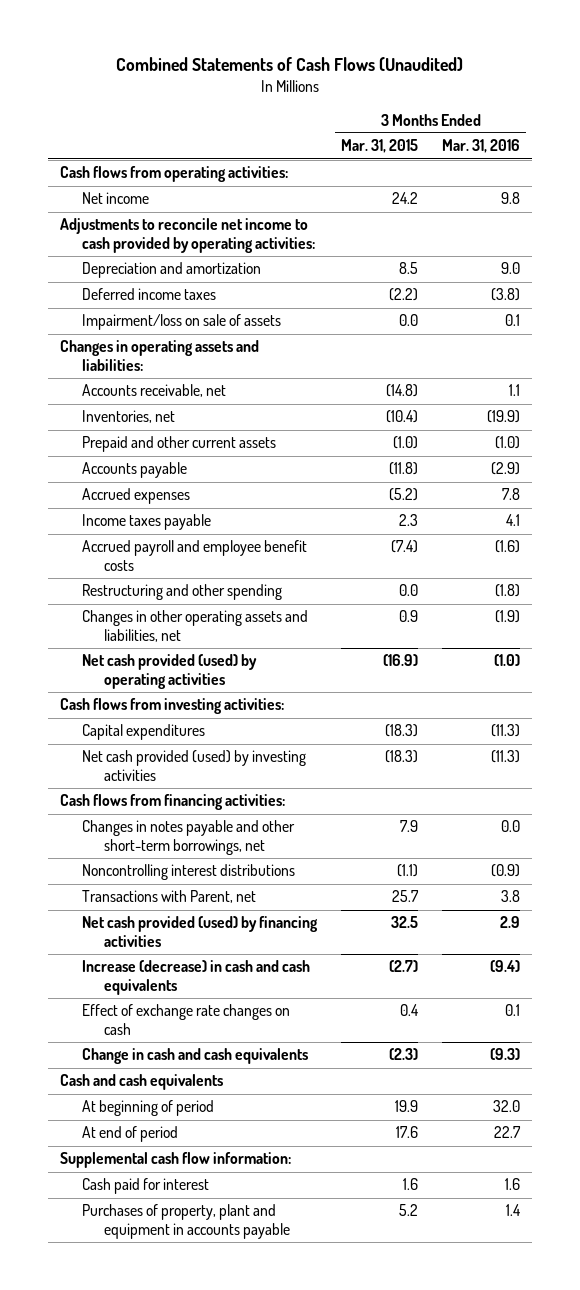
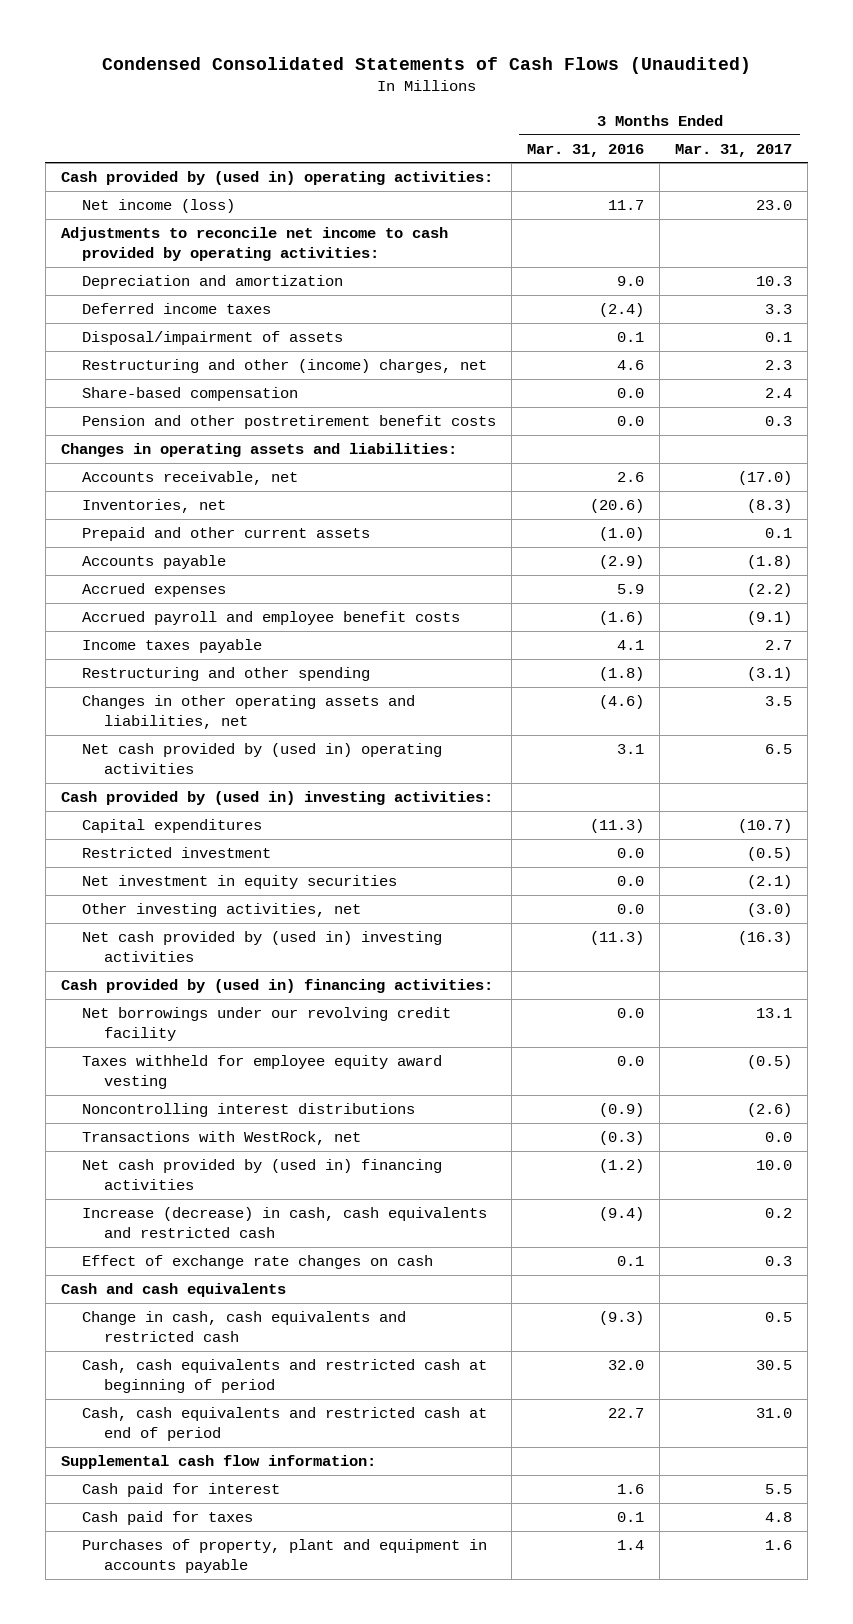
[116,57,464,72] Combined Statements of Cash Flows (Unaudited) -> [101,56,751,74] Condensed Consolidated Statements of Cash Flows (Unaudited)
[341,139,419,154] Mar. 31, 2015 -> none
none -> [675,143,793,157] Mar. 31, 2017
[59,166,288,183] Cash flows from operating activities: -> [60,171,493,186] Cash provided by (used in) operating activities:
[81,192,149,205] Net income -> [82,199,236,214] Net income (loss)
[501,192,521,205] 9.8 -> [608,200,645,211] 11.7
[81,314,281,331] Impairment/loss on sale of assets -> none
[491,288,521,302] (3.8) -> [599,303,645,318] (2.4)
none -> [82,331,344,346] Disposal/impairment of assets
none -> [82,359,488,374] Restructuring and other (income) charges, net
none -> [82,387,299,402] Share-based compensation
none -> [82,415,497,430] Pension and other postretirement benefit costs
[509,384,521,397] 1.1 -> [617,472,645,483] 2.6
[487,410,521,424] (19.9) -> [590,499,645,514] (20.6)
[502,488,521,501] 7.8 -> [617,584,645,595] 5.9
[81,514,211,531] Income taxes payable -> [82,639,263,654] Income taxes payable
[495,610,521,624] (1.9) -> [599,695,645,710] (4.6)
[81,654,257,689] Net cash provided (used) by operating activities -> [82,743,443,774] Net cash provided by (used in) operating activities
[494,654,521,667] (1.0) -> [617,744,645,755] 3.1
[59,698,284,715] Cash flows from investing activities: -> [60,791,493,806] Cash provided by (used in) investing activities:
[81,820,295,855] Changes in notes payable and other short-term borrowings, net -> none
none -> [82,847,272,859] Restricted investment
none -> [82,875,398,890] Net investment in equity securities
none -> [82,903,362,918] Other investing activities, net
[81,750,306,781] Net cash provided (used) by investing activities -> [82,931,443,962] Net cash provided by (used in) investing activities
[59,794,285,811] Cash flows from financing activities: -> [60,979,493,994] Cash provided by (used in) financing activities:
none -> [82,1007,452,1041] Net borrowings under our revolving credit facility
none -> [82,1055,443,1089] Taxes withheld for employee equity award vesting
[81,890,256,904] Transactions with Parent, net -> [82,1131,362,1146] Transactions with WestRock, net
[501,890,521,903] 3.8 -> [599,1131,645,1146] (0.3)
[81,916,318,947] Net cash provided (used) by financing activities -> [82,1159,443,1190] Net cash provided by (used in) financing activities
[500,916,521,929] 2.9 -> [599,1159,645,1174] (1.2)
[81,960,310,995] Increase (decrease) in cash and cash equivalents -> [82,1207,488,1238] Increase (decrease) in cash, cash equivalents and restricted cash
[81,1048,308,1065] Change in cash and cash equivalents -> none
none -> [82,1311,407,1342] Change in cash, cash equivalents and restricted cash
[81,1100,214,1117] At beginning of period -> [82,1359,488,1393] Cash, cash equivalents and restricted cash at beginning of period
[81,1126,178,1143] At end of period -> [82,1407,488,1441] Cash, cash equivalents and restricted cash at end of period
none -> [82,1511,254,1526] Cash paid for taxes

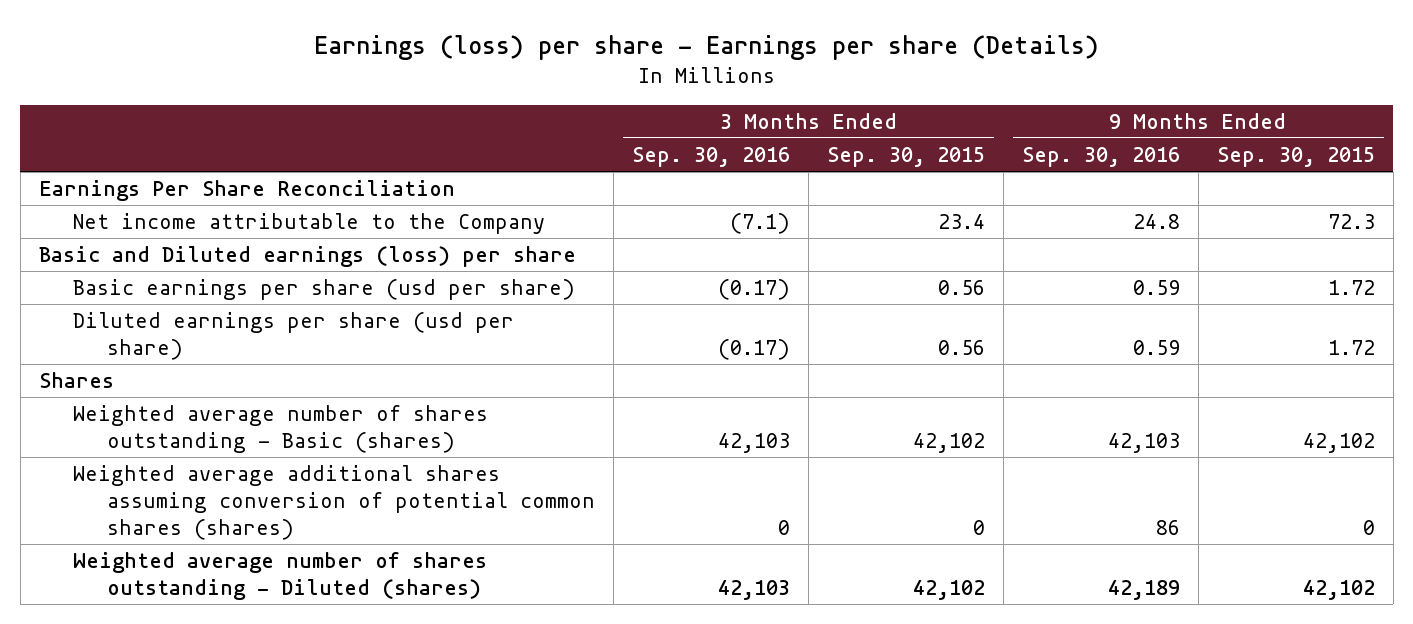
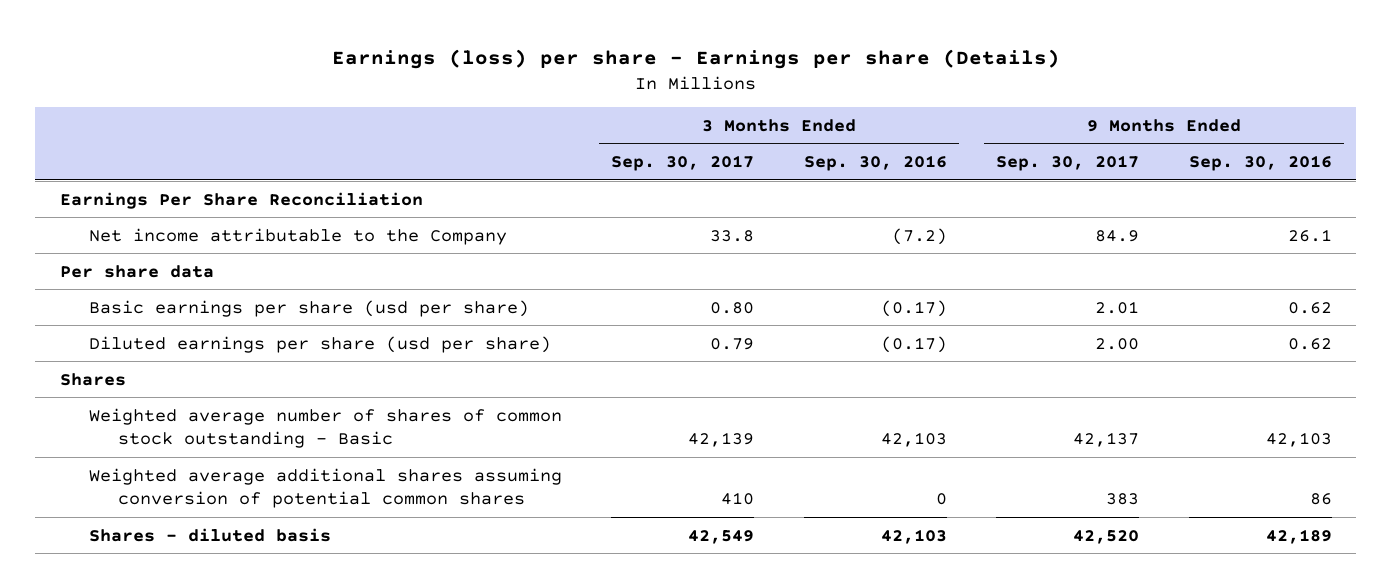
[827,146,986,167] Sep. 30, 2015 -> none
[1216,146,1375,167] Sep. 30, 2015 -> none
none -> [611,154,755,171] Sep. 30, 2017
none -> [996,154,1140,171] Sep. 30, 2017
[730,213,791,235] (7.1) -> [891,227,947,245] (7.2)
[1132,214,1180,230] 24.8 -> [1287,228,1332,242] 26.1
[38,246,576,268] Basic and Diluted earnings (loss) per share -> [59,264,214,278] Per share data
[1132,280,1180,296] 0.59 -> [1287,301,1332,314] 0.62
[1132,340,1180,356] 0.59 -> [1287,337,1332,350] 0.62
[72,405,488,454] Weighted average number of shares outstanding - Basic (shares) -> [89,407,563,449] Weighted average number of shares of common stock outstanding - Basic
[72,465,596,541] Weighted average additional shares assuming conversion of potential common shares (shares) -> [89,467,563,509] Weighted average additional shares assuming conversion of potential common shares
[72,552,487,601] Weighted average number of shares outstanding - Diluted (shares) -> [89,527,332,542] Shares - diluted basis

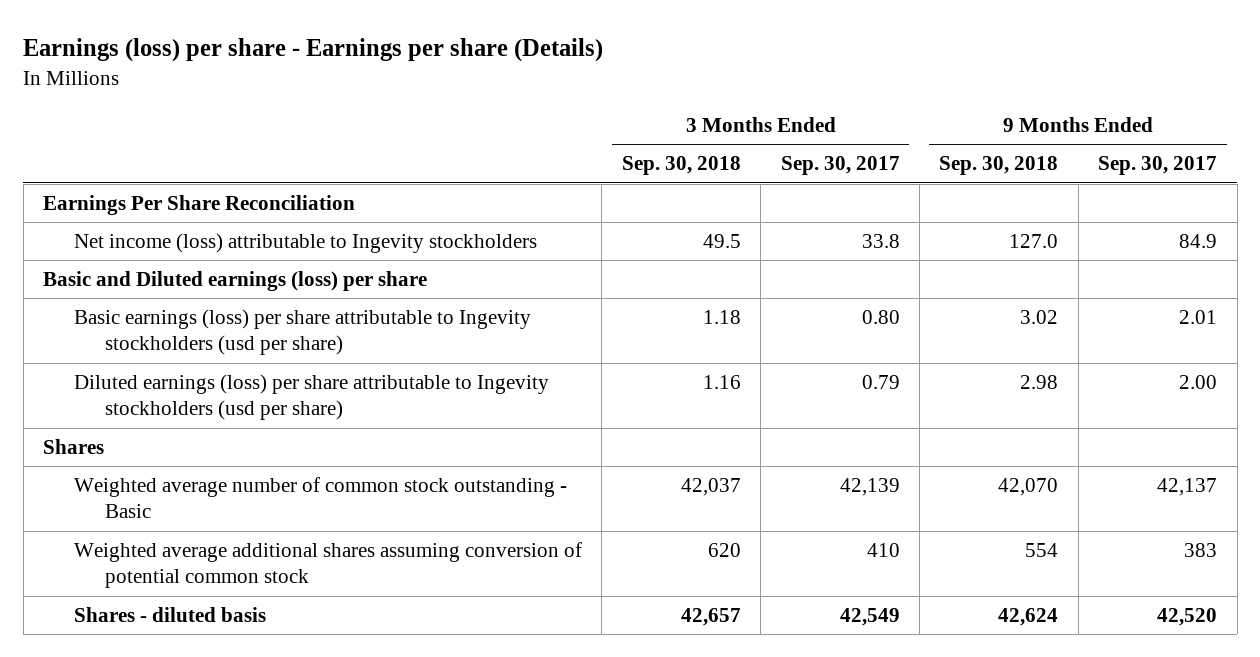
[803,154,947,171] Sep. 30, 2016 -> none
[1188,154,1332,171] Sep. 30, 2016 -> none
none -> [621,156,741,176] Sep. 30, 2018
none -> [939,156,1059,176] Sep. 30, 2018
[89,227,508,245] Net income attributable to the Company -> [73,233,537,254] Net income (loss) attributable to Ingevity stockholders
[59,264,214,278] Per share data -> [43,271,428,292] Basic and Diluted earnings (loss) per share
[89,299,530,317] Basic earnings per share (usd per share) -> [73,309,531,356] Basic earnings (loss) per share attributable to Ingevity stockholders (usd per share)
[89,335,552,353] Diluted earnings per share (usd per share) -> [73,374,549,421] Diluted earnings (loss) per share attributable to Ingevity stockholders (usd per share)
[89,407,563,449] Weighted average number of shares of common stock outstanding - Basic -> [73,477,567,519] Weighted average number of common stock outstanding - Basic
[89,467,563,509] Weighted average additional shares assuming conversion of potential common shares -> [73,542,582,589] Weighted average additional shares assuming conversion of potential common stock

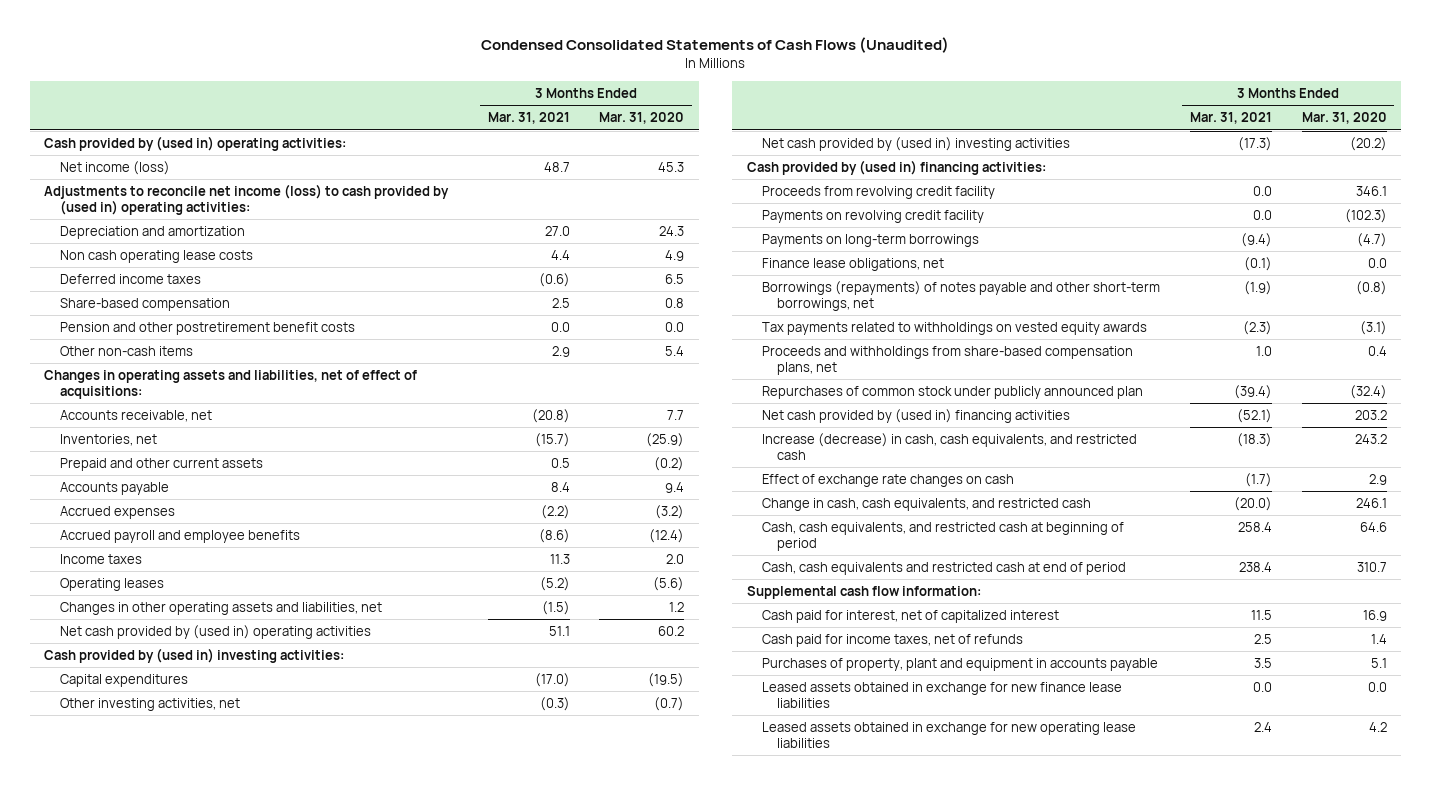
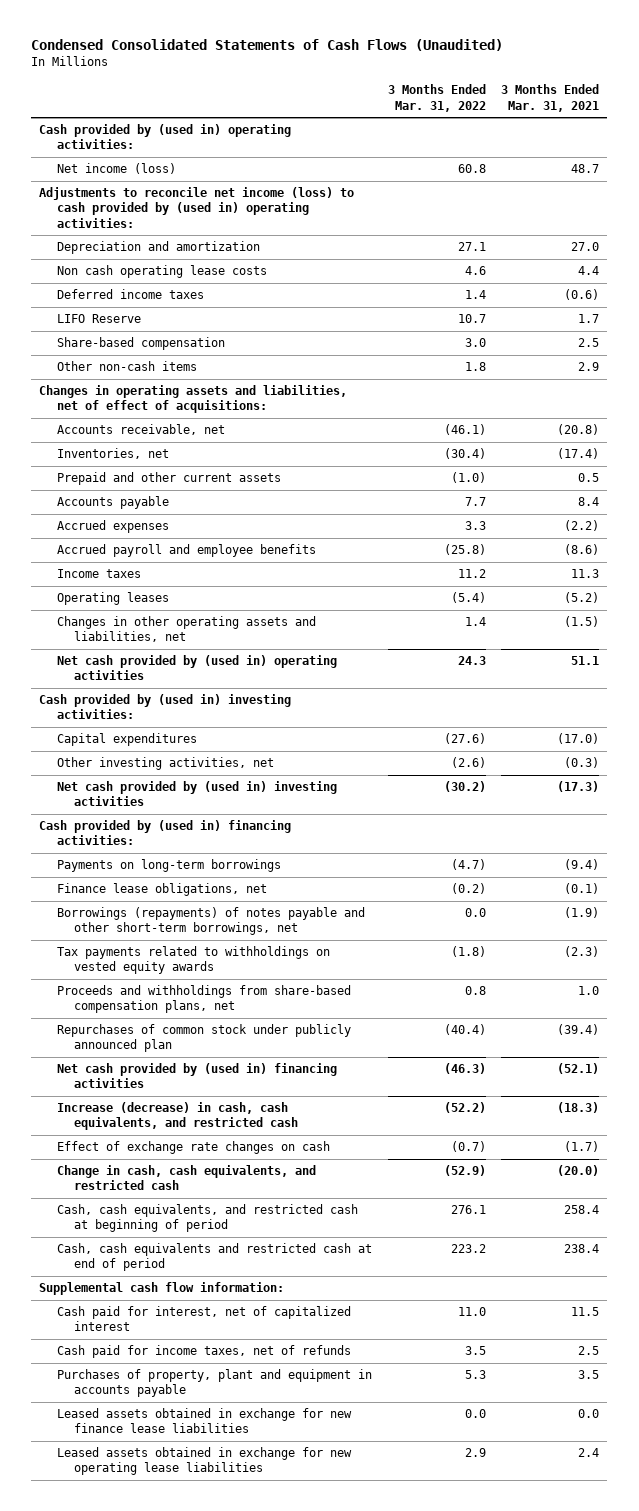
[599,112,685,125] Mar. 31, 2020 -> none
none -> [387,84,486,112] 3 Months Ended Mar. 31, 2022
none -> [56,314,141,324] LIFO Reserve
[59,321,355,335] Pension and other postretirement benefit costs -> none
[534,432,570,447] (15.7) -> [557,448,600,460] (17.4)
[762,185,996,199] Proceeds from revolving credit facility -> none
[762,209,985,223] Payments on revolving credit facility -> none

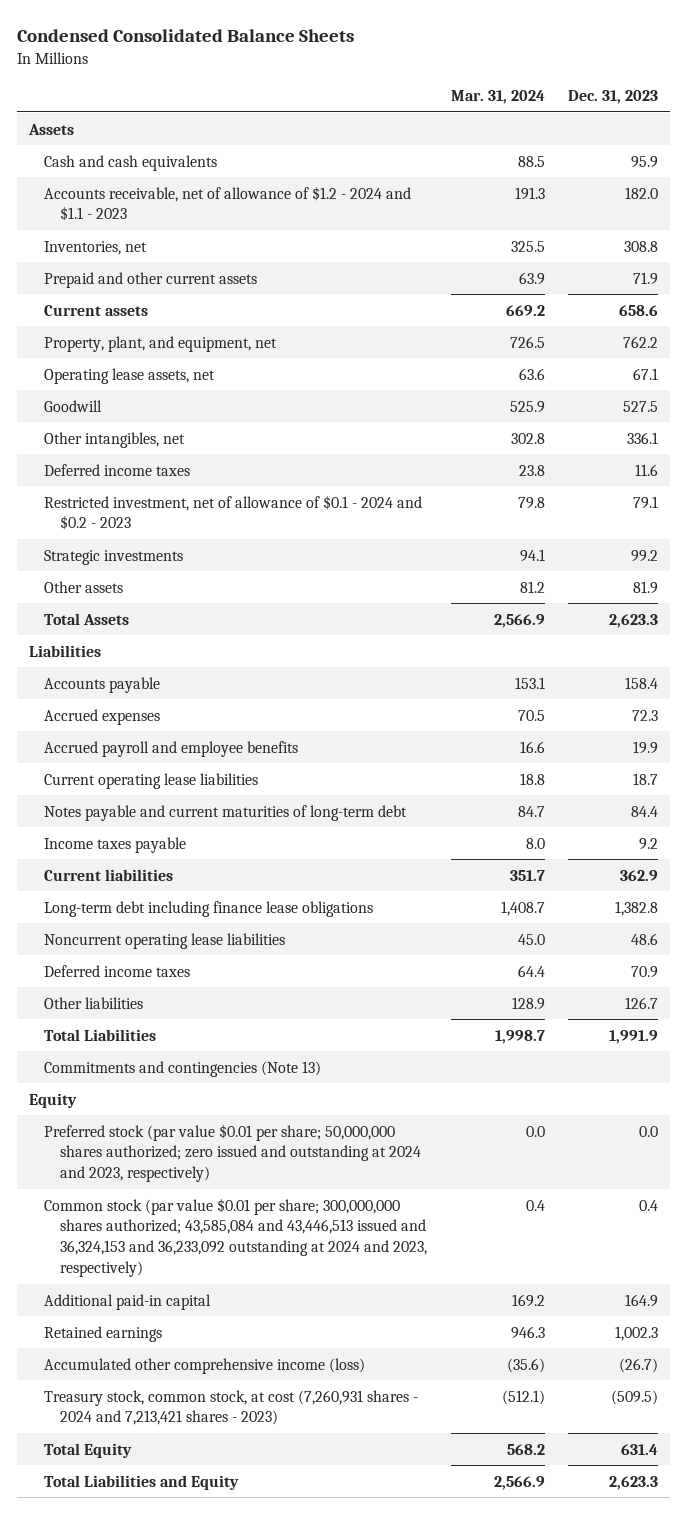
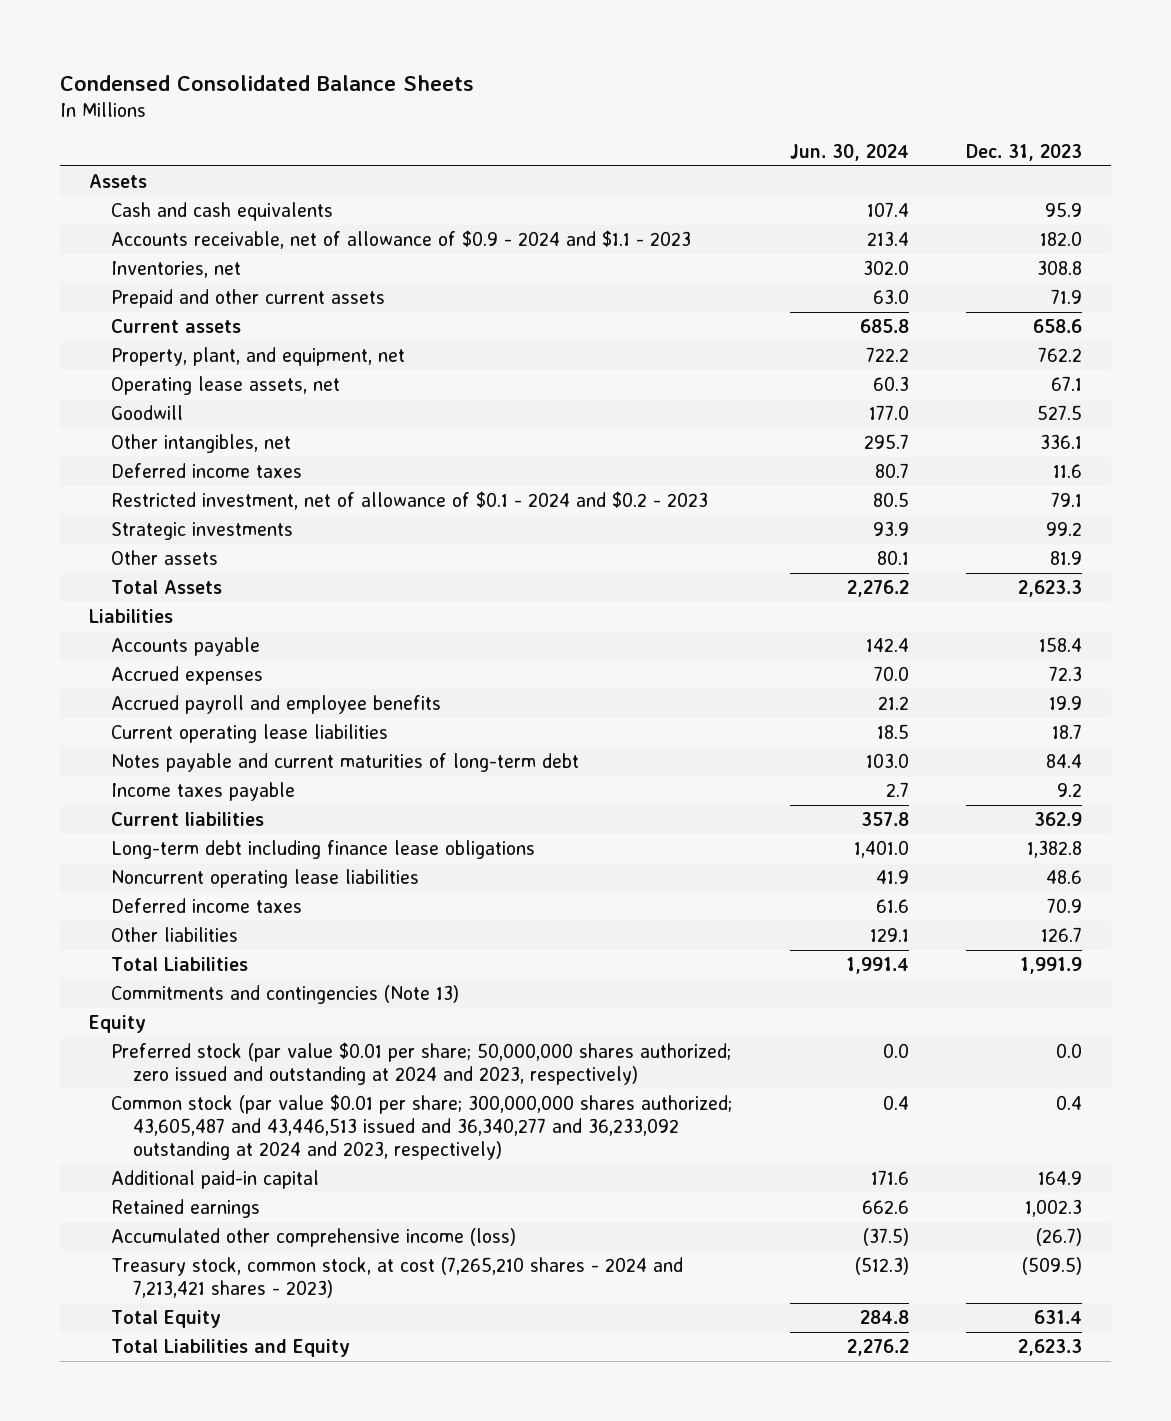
[450,90,545,105] Mar. 31, 2024 -> none
none -> [789,144,909,162] Jun. 30, 2024
[44,185,412,222] Accounts receivable, net of allowance of $1.2 - 2024 and $1.1 - 2023 -> [111,230,692,250] Accounts receivable, net of allowance of $0.9 - 2024 and $1.1 - 2023
[44,1197,427,1277] Common stock (par value $0.01 per share; 300,000,000 shares authorized; 43,585,084 and 43,446,513 issued and 36,324,153 and 36,233,092 outstanding at 2024 and 2023, respectively) -> [111,1094,733,1161] Common stock (par value $0.01 per share; 300,000,000 shares authorized; 43,605,487 and 43,446,513 issued and 36,340,277 and 36,233,092 outstanding at 2024 and 2023, respectively)
[44,1389,419,1426] Treasury stock, common stock, at cost (7,260,931 shares - 2024 and 7,213,421 shares - 2023) -> [111,1257,684,1299] Treasury stock, common stock, at cost (7,265,210 shares - 2024 and 7,213,421 shares - 2023)

